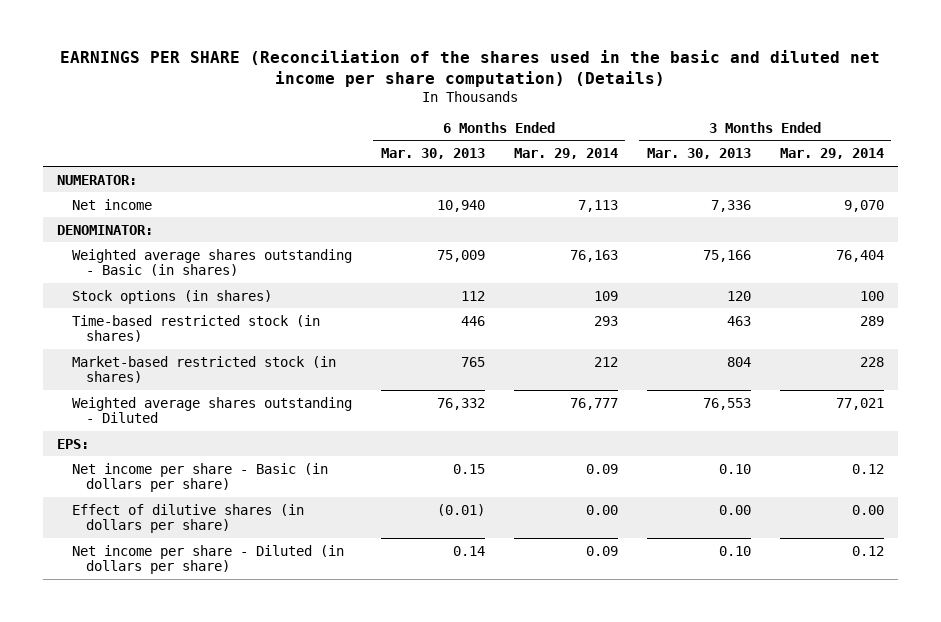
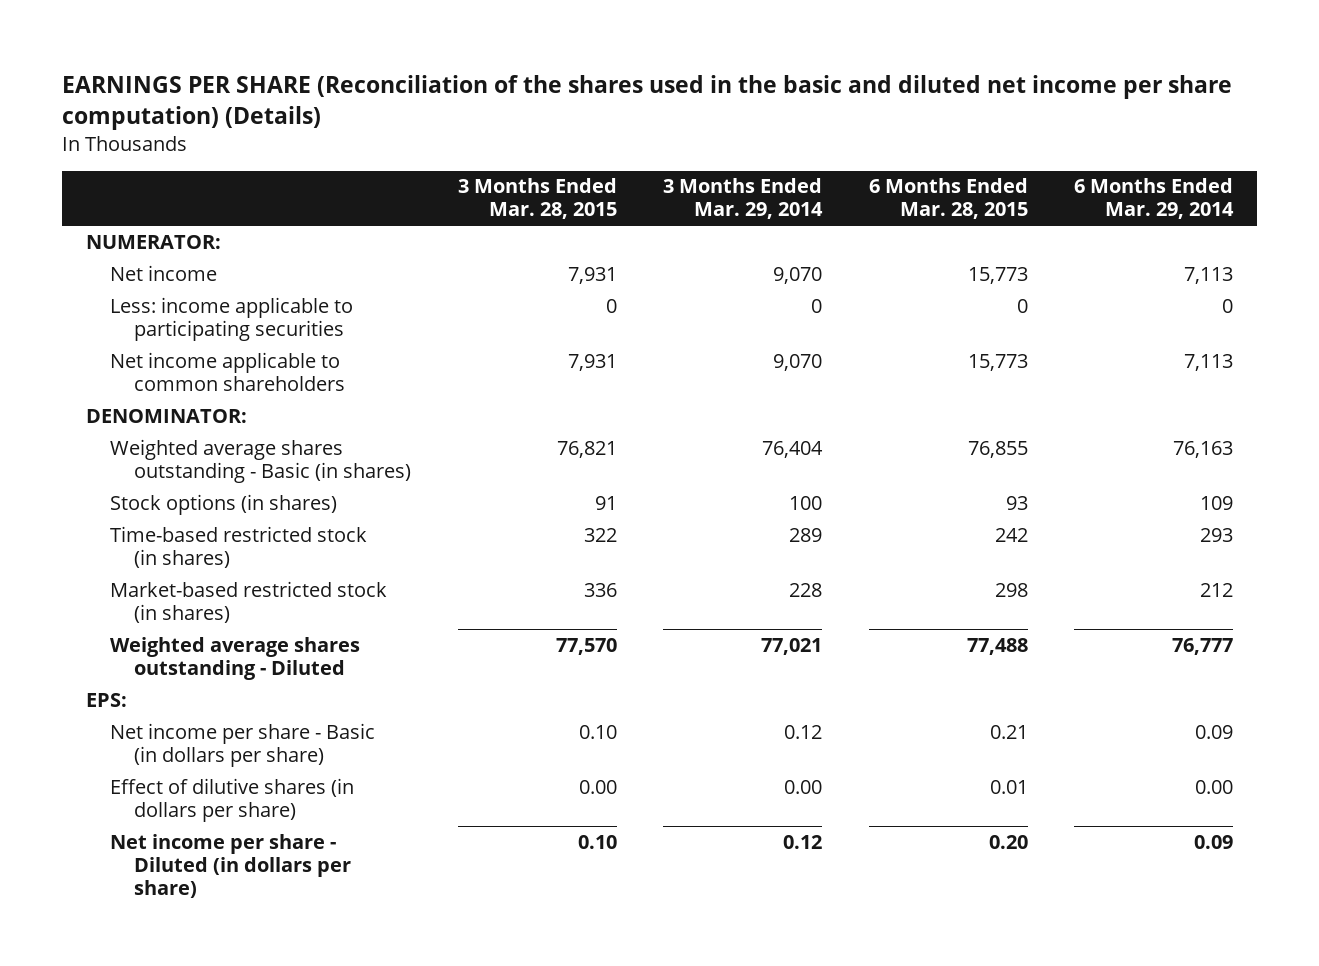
[380,148,485,160] Mar. 30, 2013 -> none
[646,148,751,160] Mar. 30, 2013 -> none
none -> [457,178,617,220] 3 Months Ended Mar. 28, 2015
none -> [868,178,1028,220] 6 Months Ended Mar. 28, 2015
none -> [109,296,353,341] Less: income applicable to participating securities
none -> [109,351,346,391] Net income applicable to common shareholders

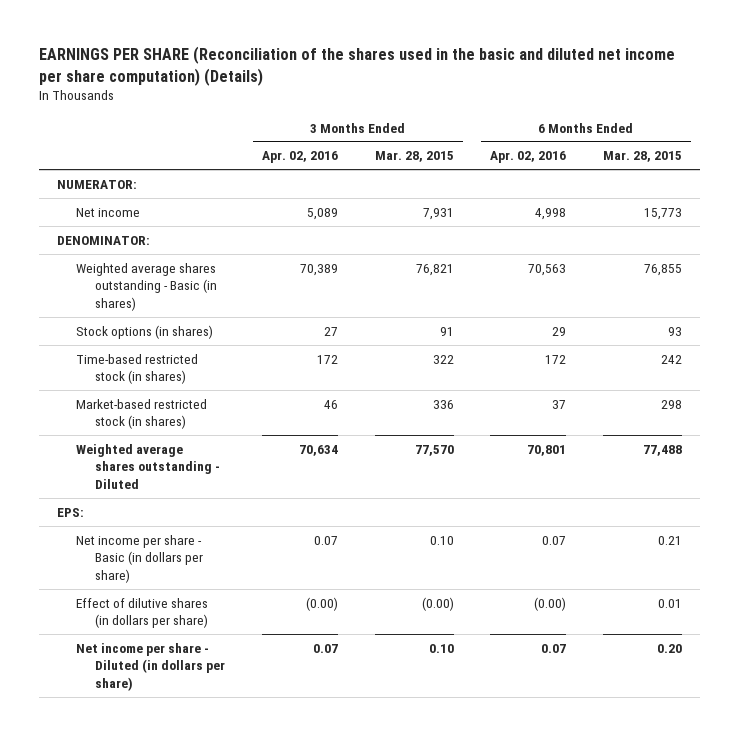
[663,178,824,220] 3 Months Ended Mar. 29, 2014 -> none
[1074,178,1235,220] 6 Months Ended Mar. 29, 2014 -> none
none -> [261,151,338,164] Apr. 02, 2016
none -> [490,151,567,164] Apr. 02, 2016
[109,296,353,341] Less: income applicable to participating securities -> none
[109,351,346,391] Net income applicable to common shareholders -> none
[578,779,617,794] 0.00 -> [421,596,454,611] (0.00)

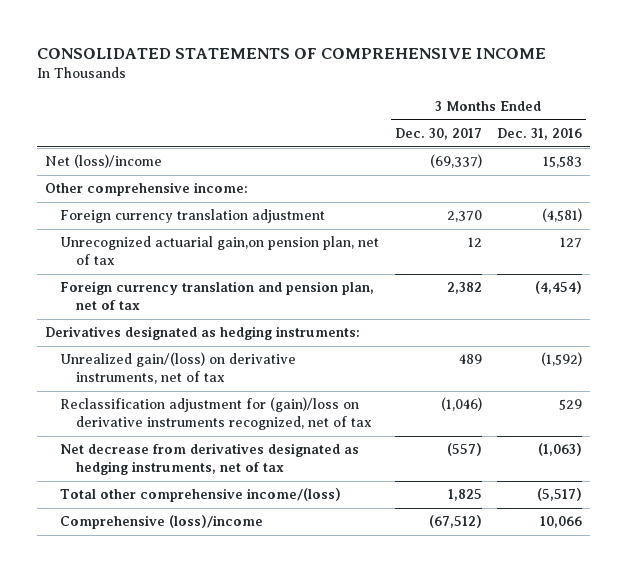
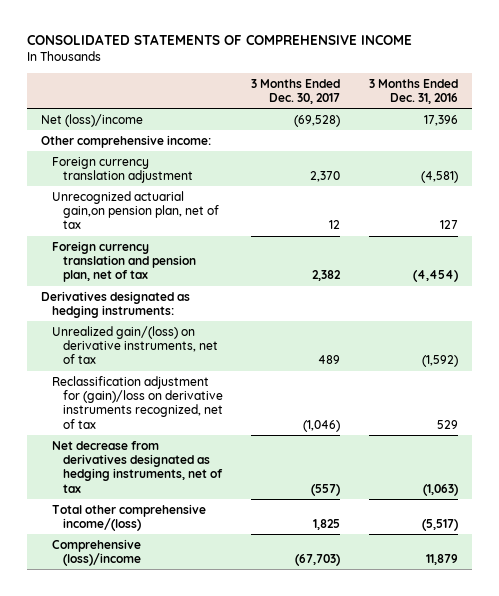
[429,154,482,169] (69,337) -> [294,114,341,127] (69,528)
[543,156,583,169] 15,583 -> [423,114,458,126] 17,396
[428,515,482,529] (67,512) -> [295,553,341,566] (67,703)
[540,516,583,529] 10,066 -> [425,553,458,565] 11,879

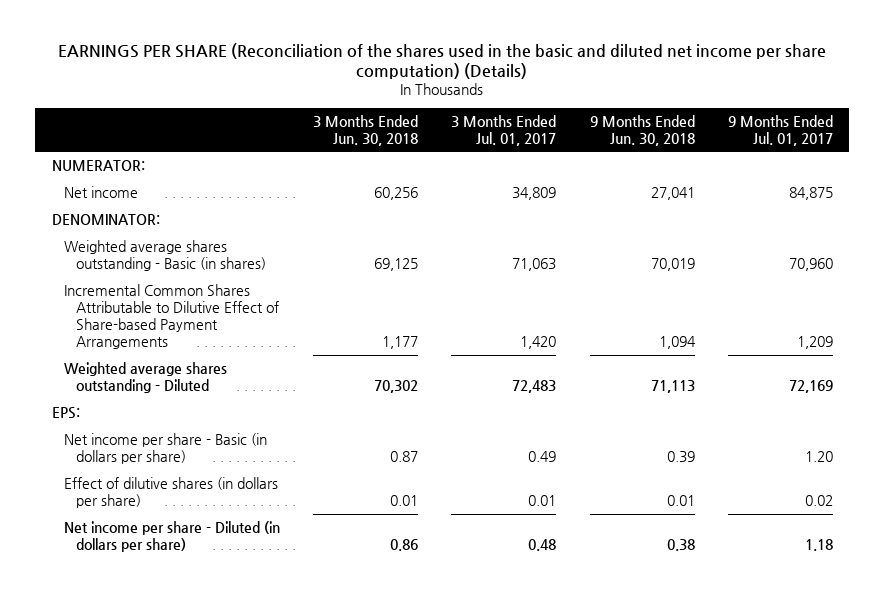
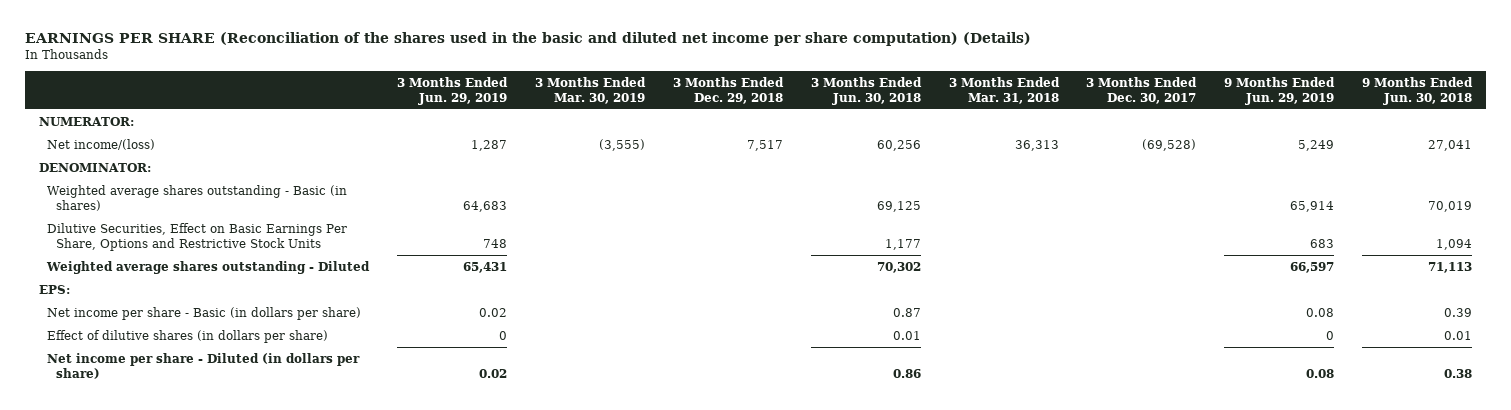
[451,114,557,146] 3 Months Ended Jul. 01, 2017 -> none
[727,114,833,146] 9 Months Ended Jul. 01, 2017 -> none
none -> [397,76,509,105] 3 Months Ended Jun. 29, 2019
none -> [535,76,647,104] 3 Months Ended Mar. 30, 2019
none -> [672,76,784,104] 3 Months Ended Dec. 29, 2018
none -> [948,76,1060,104] 3 Months Ended Mar. 31, 2018
none -> [1086,76,1198,104] 3 Months Ended Dec. 30, 2017
none -> [1224,76,1336,105] 9 Months Ended Jun. 29, 2019
[63,186,138,199] Net income -> [47,138,156,150] Net income/(loss)
[63,284,279,350] Incremental Common Shares Attributable to Dilutive Effect of Share-based Payment Arrangements -> [47,222,348,251] Dilutive Securities, Effect on Basic Earnings Per Share, Options and Restrictive Stock Units

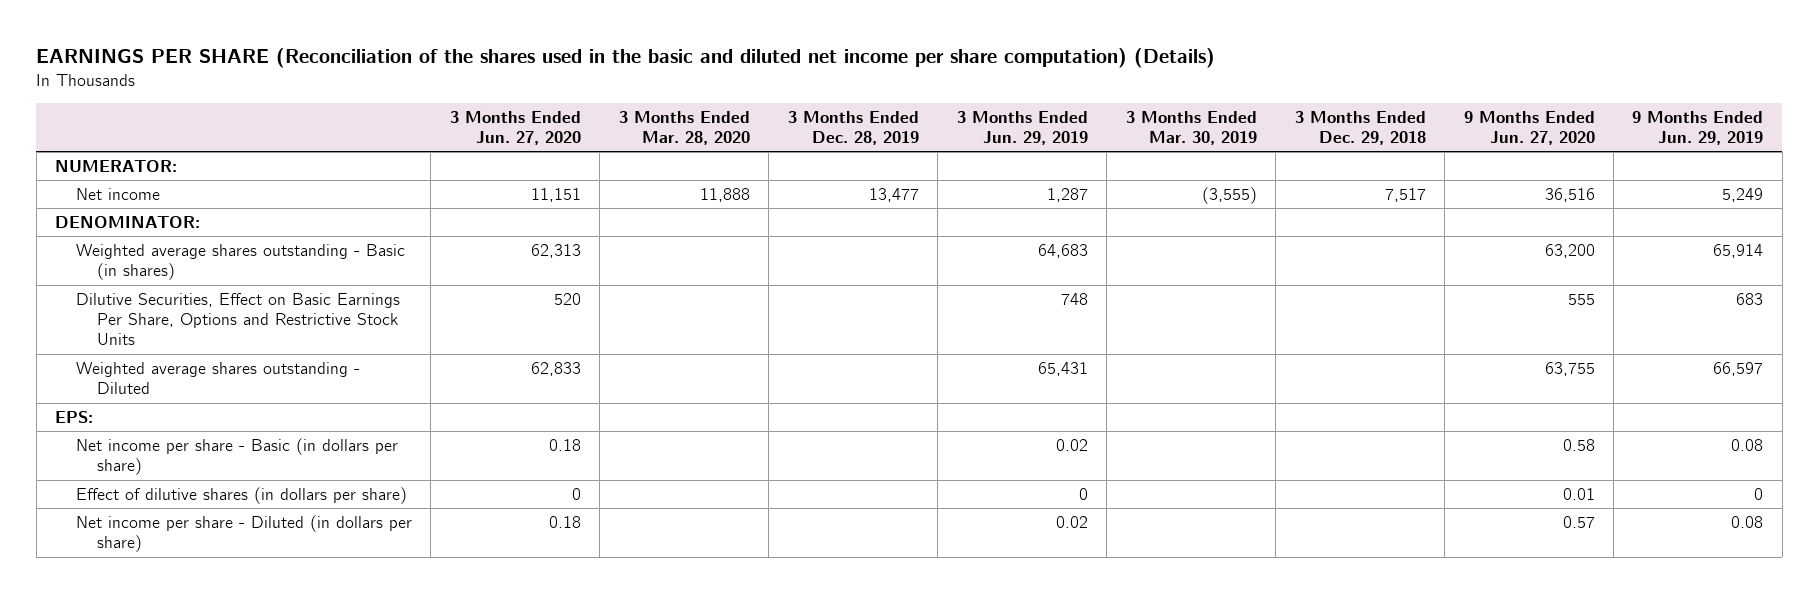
[810,76,922,105] 3 Months Ended Jun. 30, 2018 -> none
[948,76,1060,104] 3 Months Ended Mar. 31, 2018 -> none
[1086,76,1198,104] 3 Months Ended Dec. 30, 2017 -> none
[1361,76,1473,105] 9 Months Ended Jun. 30, 2018 -> none
none -> [449,110,581,145] 3 Months Ended Jun. 27, 2020
none -> [618,110,750,145] 3 Months Ended Mar. 28, 2020
none -> [787,110,919,145] 3 Months Ended Dec. 28, 2019
none -> [1463,110,1595,145] 9 Months Ended Jun. 27, 2020
[47,138,156,150] Net income/(loss) -> [76,188,161,201] Net income

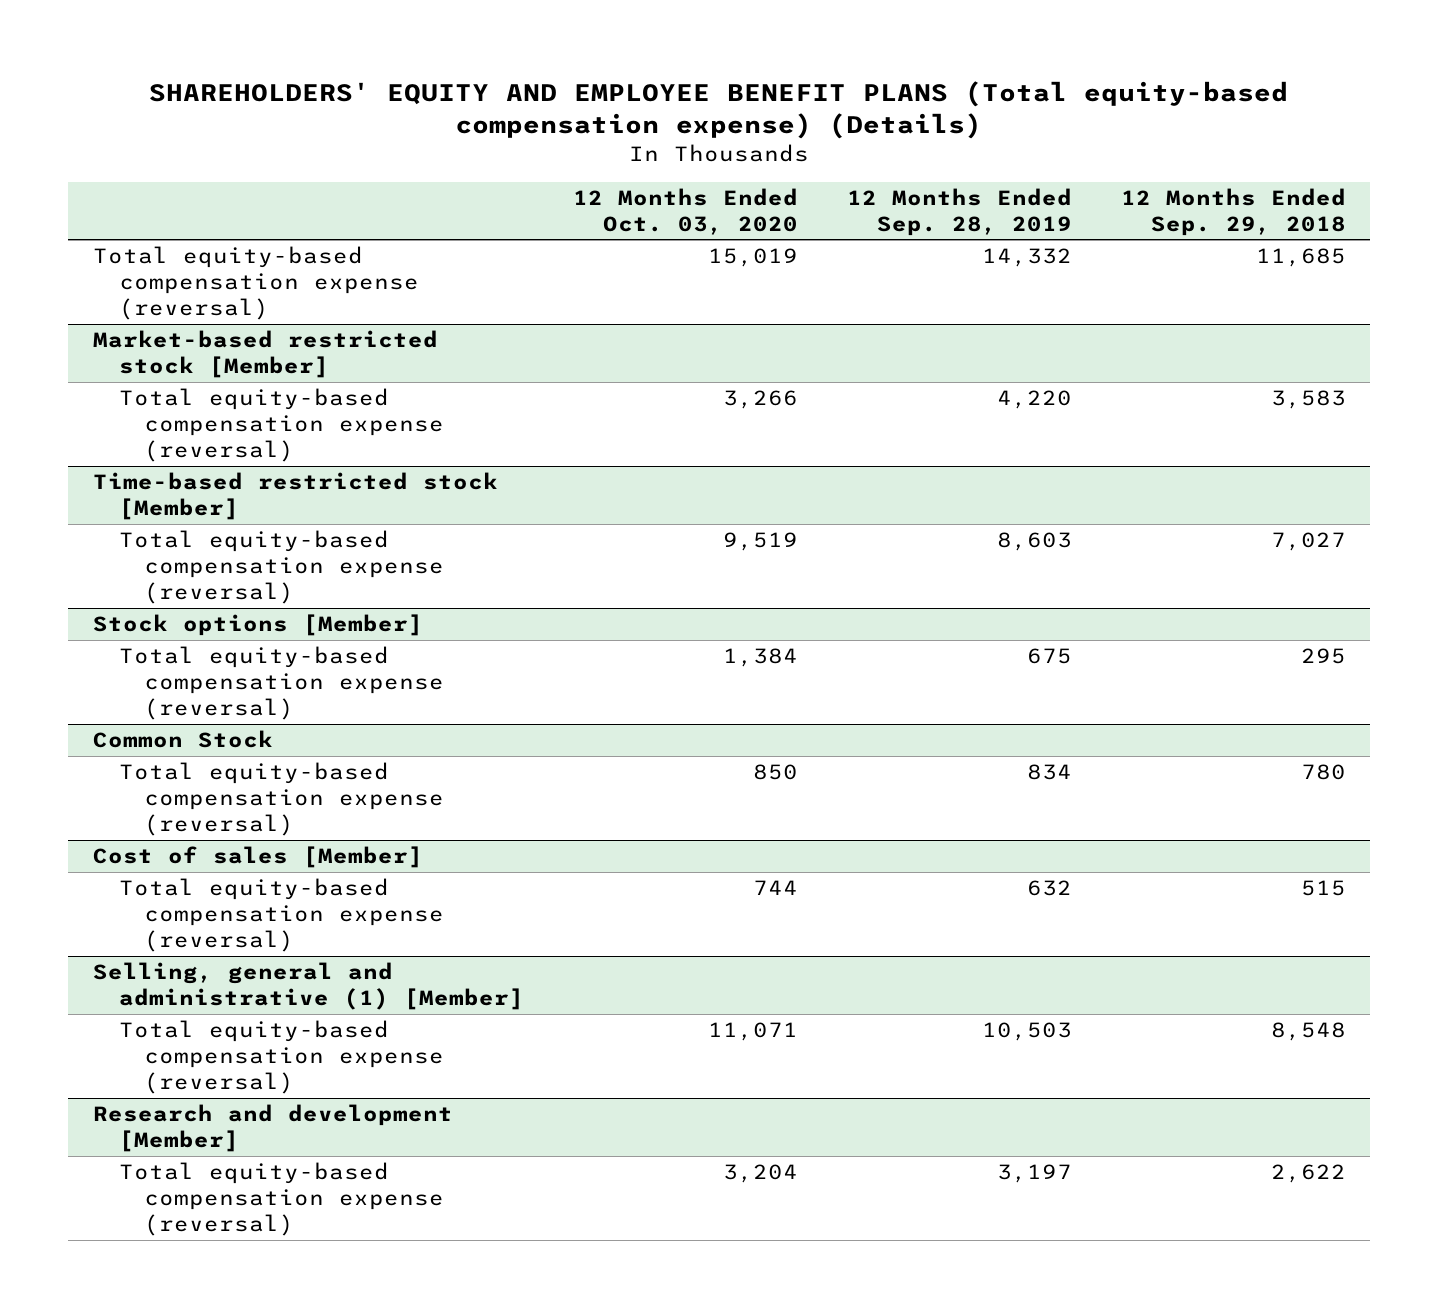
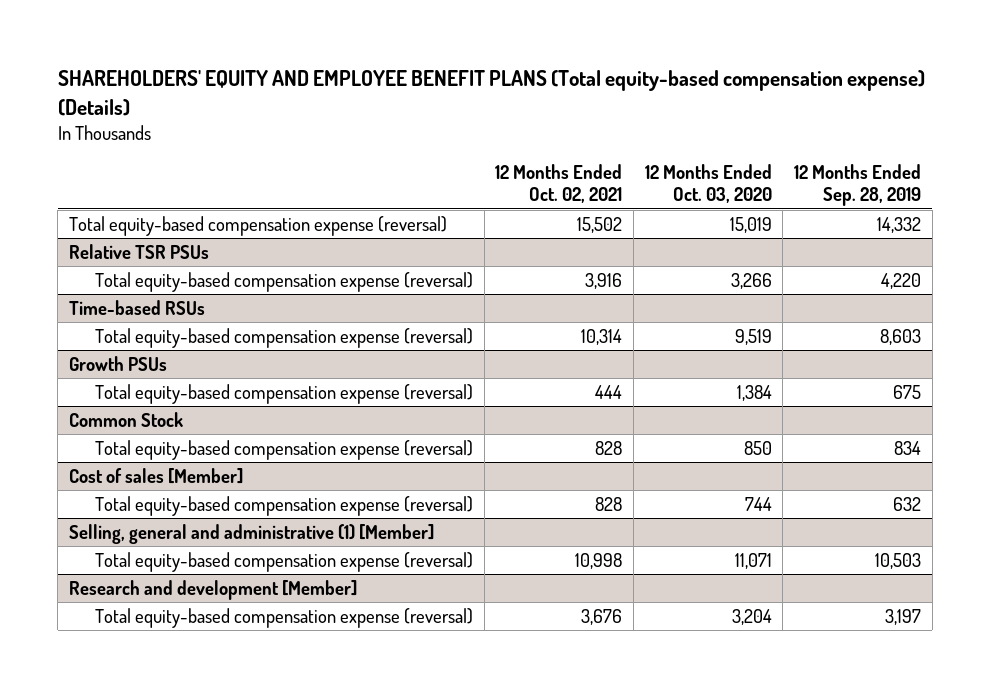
[1120,187,1346,236] 12 Months Ended Sep. 29, 2018 -> none
none -> [495,164,623,204] 12 Months Ended Oct. 02, 2021
[92,330,438,379] Market-based restricted stock [Member] -> [68,243,209,259] Relative TSR PSUs
[92,472,498,521] Time-based restricted stock [Member] -> [68,299,205,315] Time-based RSUs
[92,614,423,637] Stock options [Member] -> [68,355,167,371] Growth PSUs

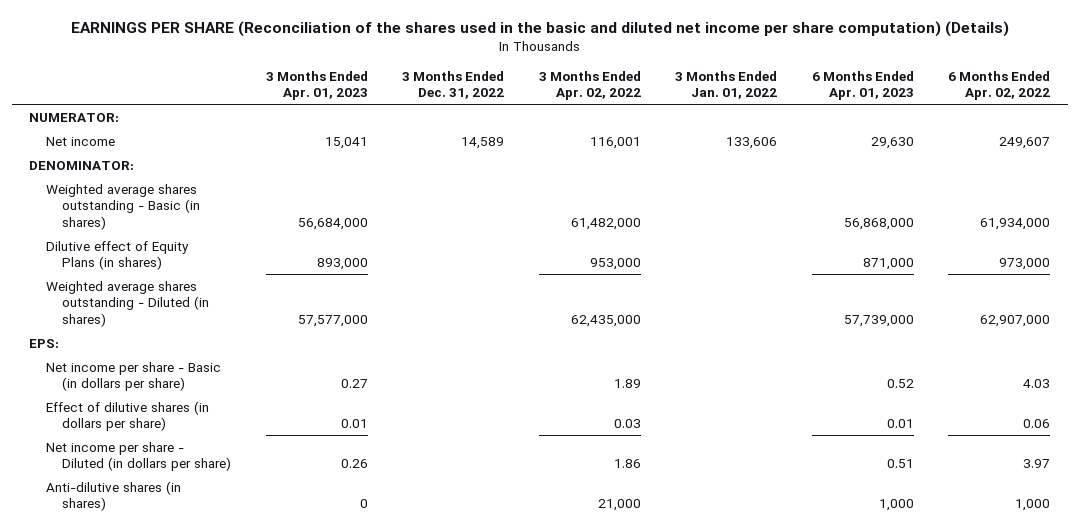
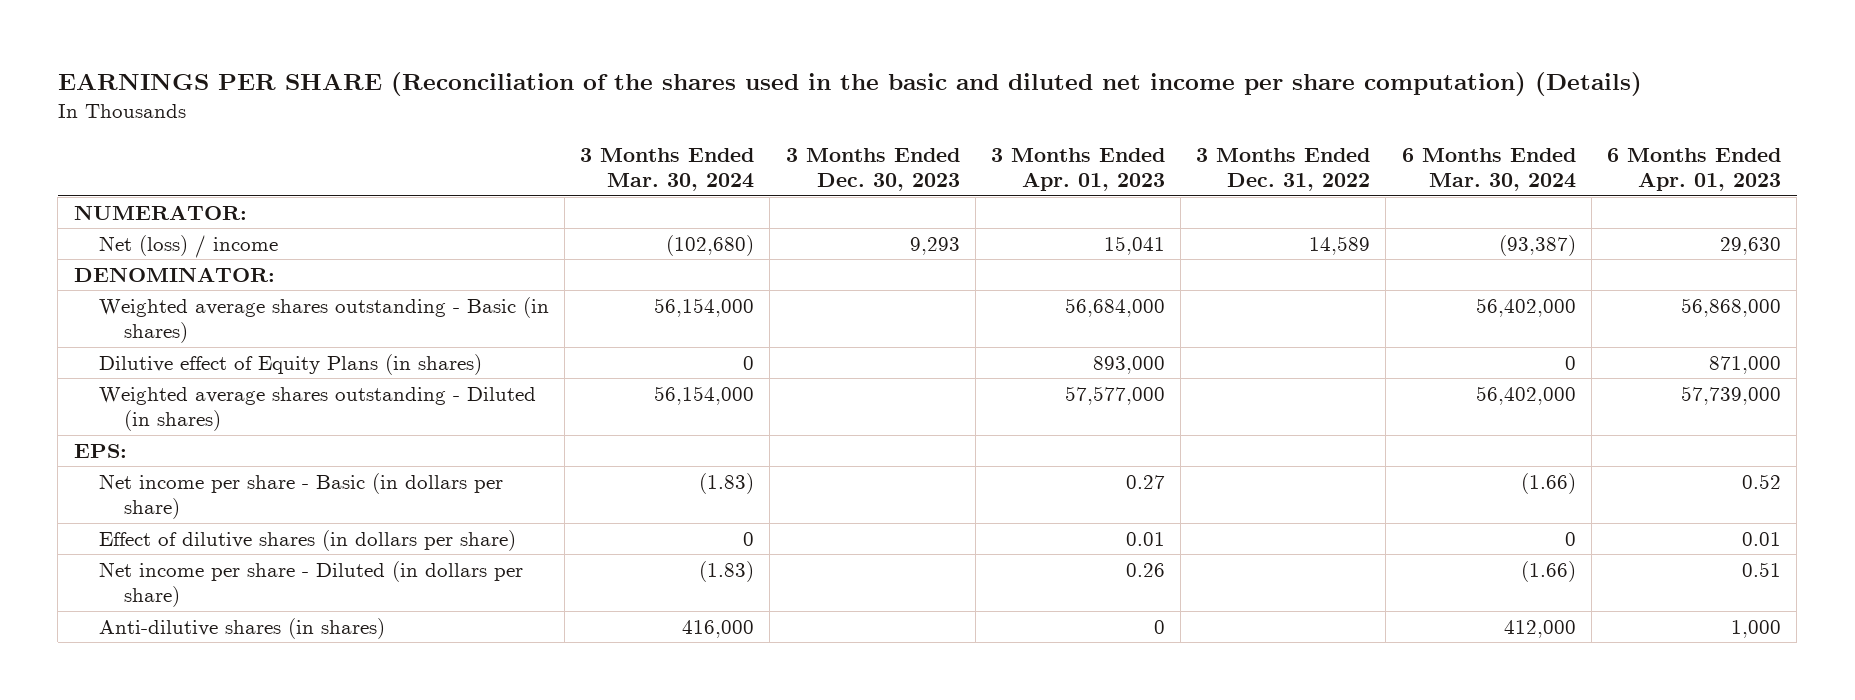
[538,70,641,101] 3 Months Ended Apr. 02, 2022 -> none
[675,70,778,100] 3 Months Ended Jan. 01, 2022 -> none
[948,70,1051,101] 6 Months Ended Apr. 02, 2022 -> none
none -> [580,147,755,192] 3 Months Ended Mar. 30, 2024
none -> [785,147,960,192] 3 Months Ended Dec. 30, 2023
none -> [1401,147,1576,192] 6 Months Ended Mar. 30, 2024
[45,136,115,146] Net income -> [98,234,278,258] Net (loss) / income

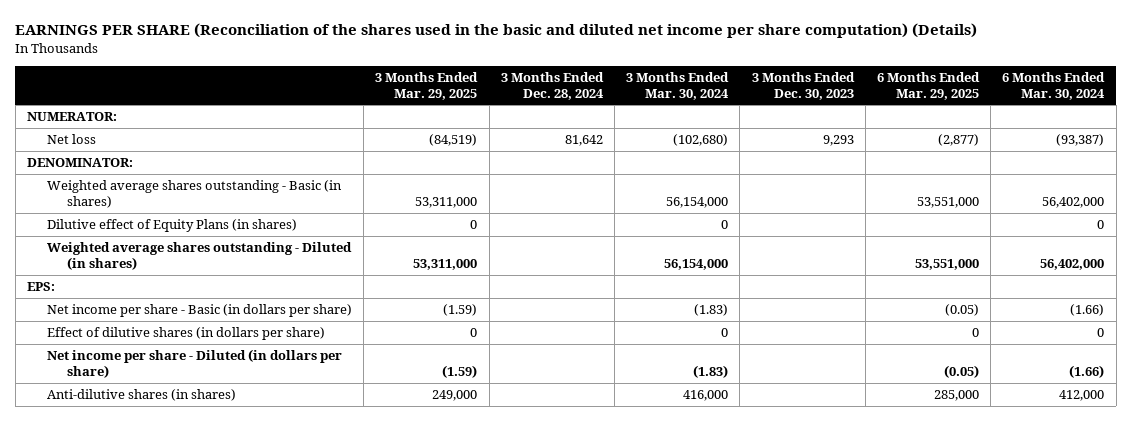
[990,147,1165,192] 3 Months Ended Apr. 01, 2023 -> none
[1196,147,1371,192] 3 Months Ended Dec. 31, 2022 -> none
[1606,147,1781,192] 6 Months Ended Apr. 01, 2023 -> none
none -> [375,71,479,100] 3 Months Ended Mar. 29, 2025
none -> [500,71,604,100] 3 Months Ended Dec. 28, 2024
none -> [877,71,981,100] 6 Months Ended Mar. 29, 2025
[98,234,278,258] Net (loss) / income -> [46,133,96,144] Net loss

